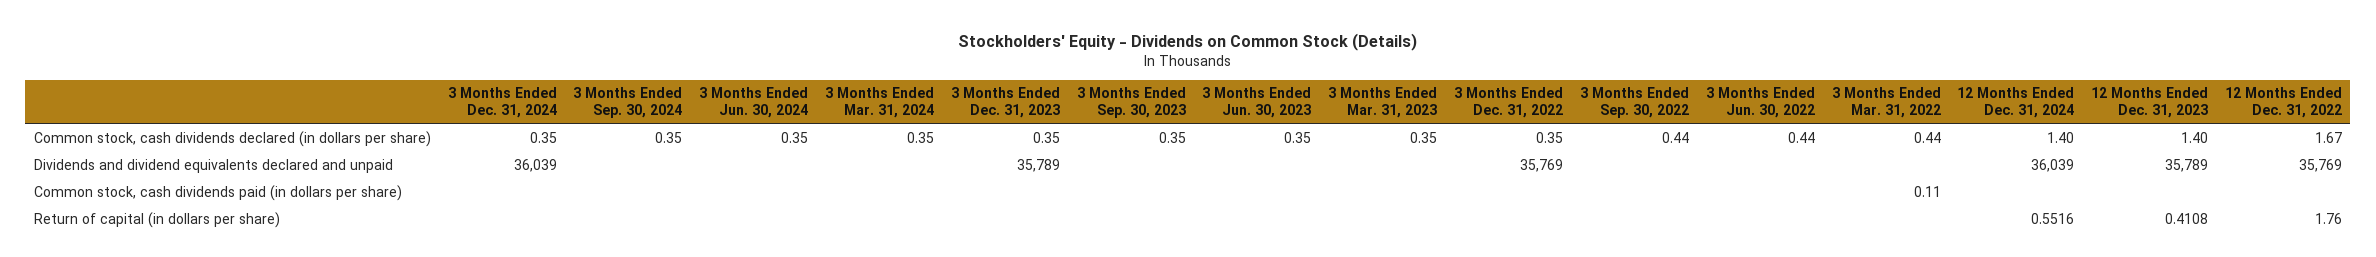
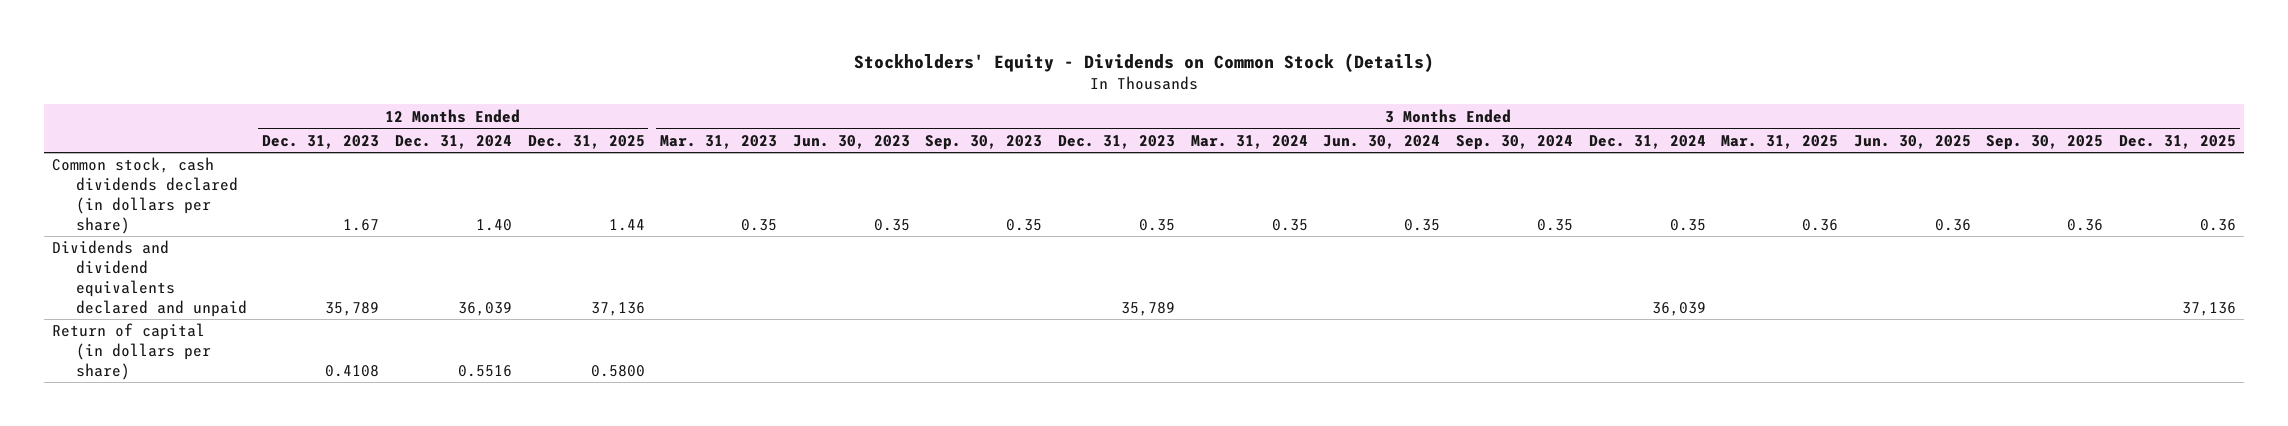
[1454,87,1564,118] 3 Months Ended Dec. 31, 2022 -> none
[1579,87,1689,118] 3 Months Ended Sep. 30, 2022 -> none
[1705,87,1815,118] 3 Months Ended Jun. 30, 2022 -> none
[1831,87,1941,118] 3 Months Ended Mar. 31, 2022 -> none
[2224,87,2342,118] 12 Months Ended Dec. 31, 2022 -> none
none -> [527,134,645,149] Dec. 31, 2025
none -> [1721,134,1839,149] Mar. 31, 2025
none -> [1853,134,1971,149] Jun. 30, 2025
none -> [1986,134,2104,150] Sep. 30, 2025
none -> [2119,134,2237,149] Dec. 31, 2025
[2181,131,2209,143] 1.40 -> [343,218,380,231] 1.67
[33,184,402,201] Common stock, cash dividends paid (in dollars per share) -> none

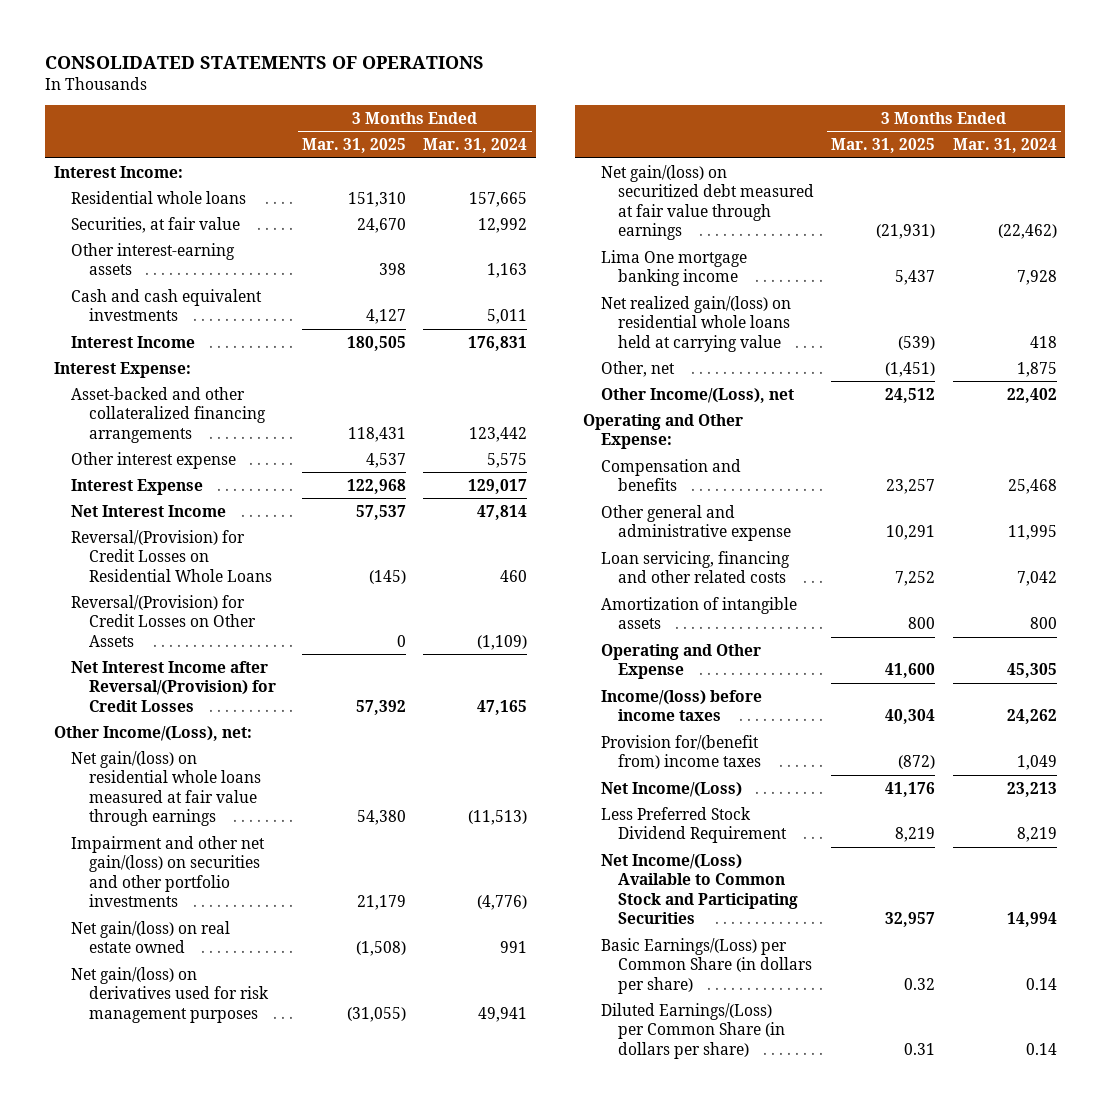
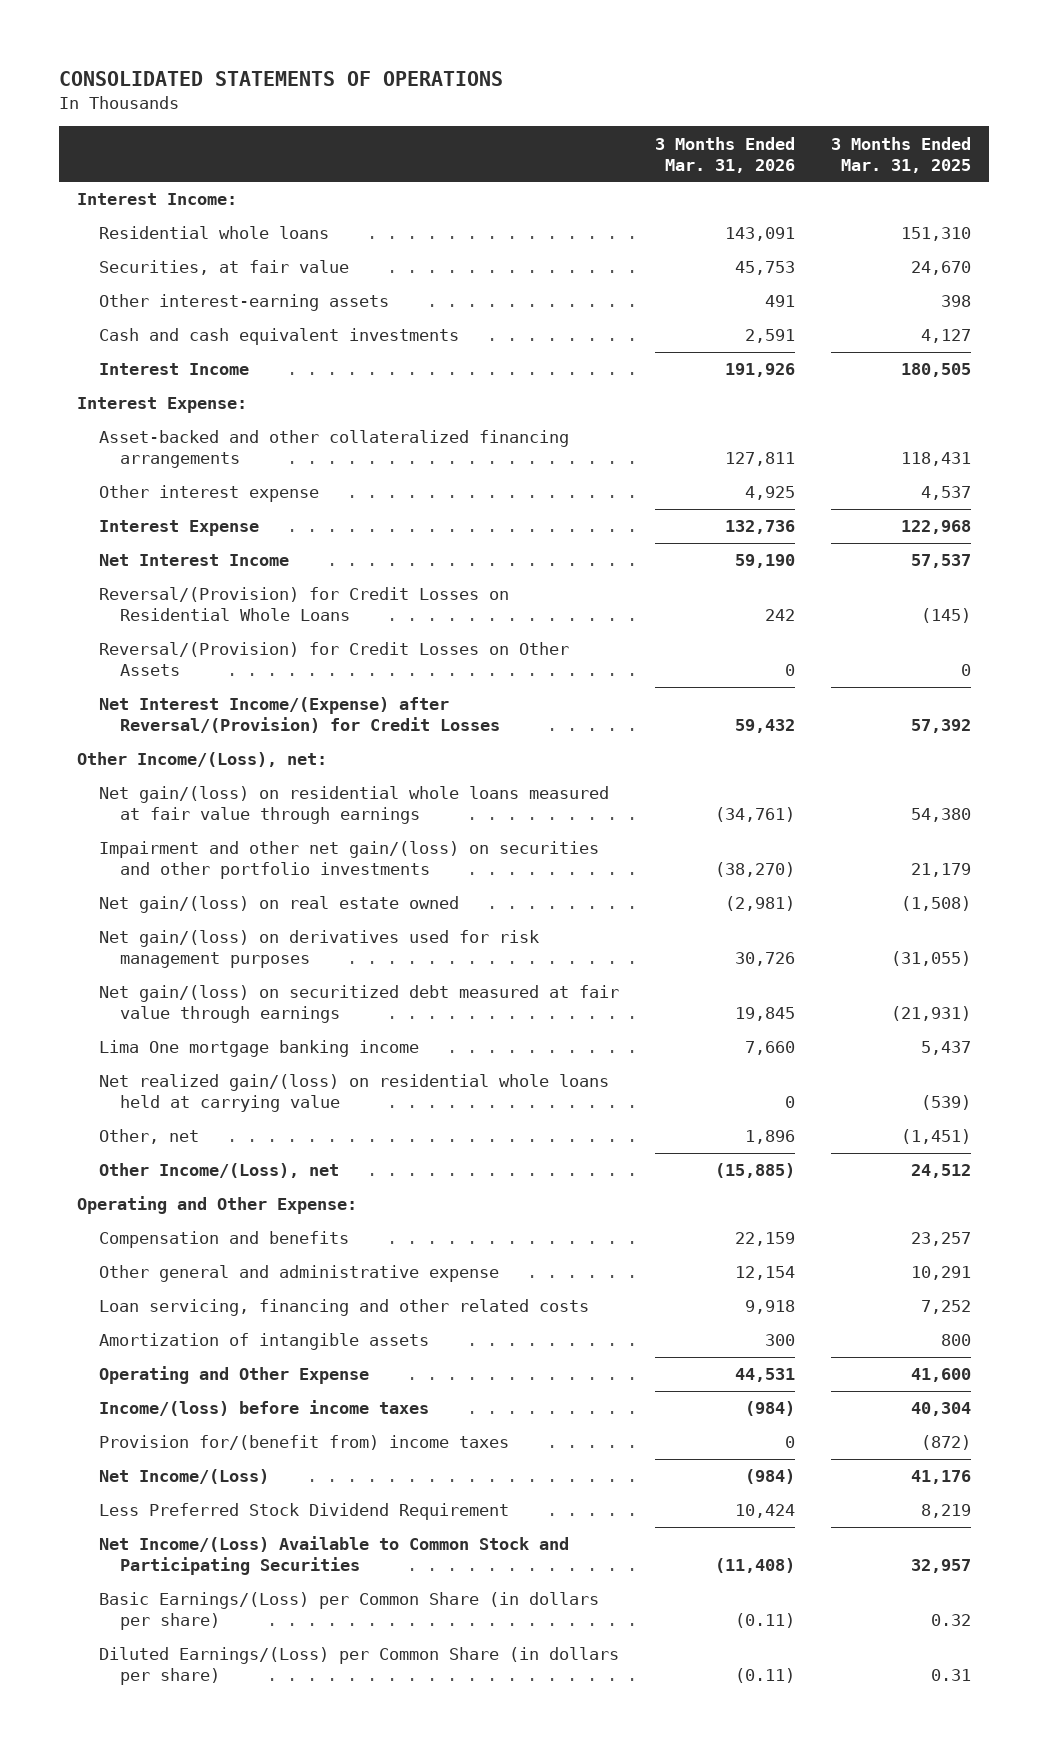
[423,138,528,154] Mar. 31, 2024 -> none
none -> [654,136,795,173] 3 Months Ended Mar. 31, 2026
[71,660,276,712] Net Interest Income after Reversal/(Provision) for Credit Losses -> [98,697,500,734] Net Interest Income/(Expense) after Reversal/(Provision) for Credit Losses

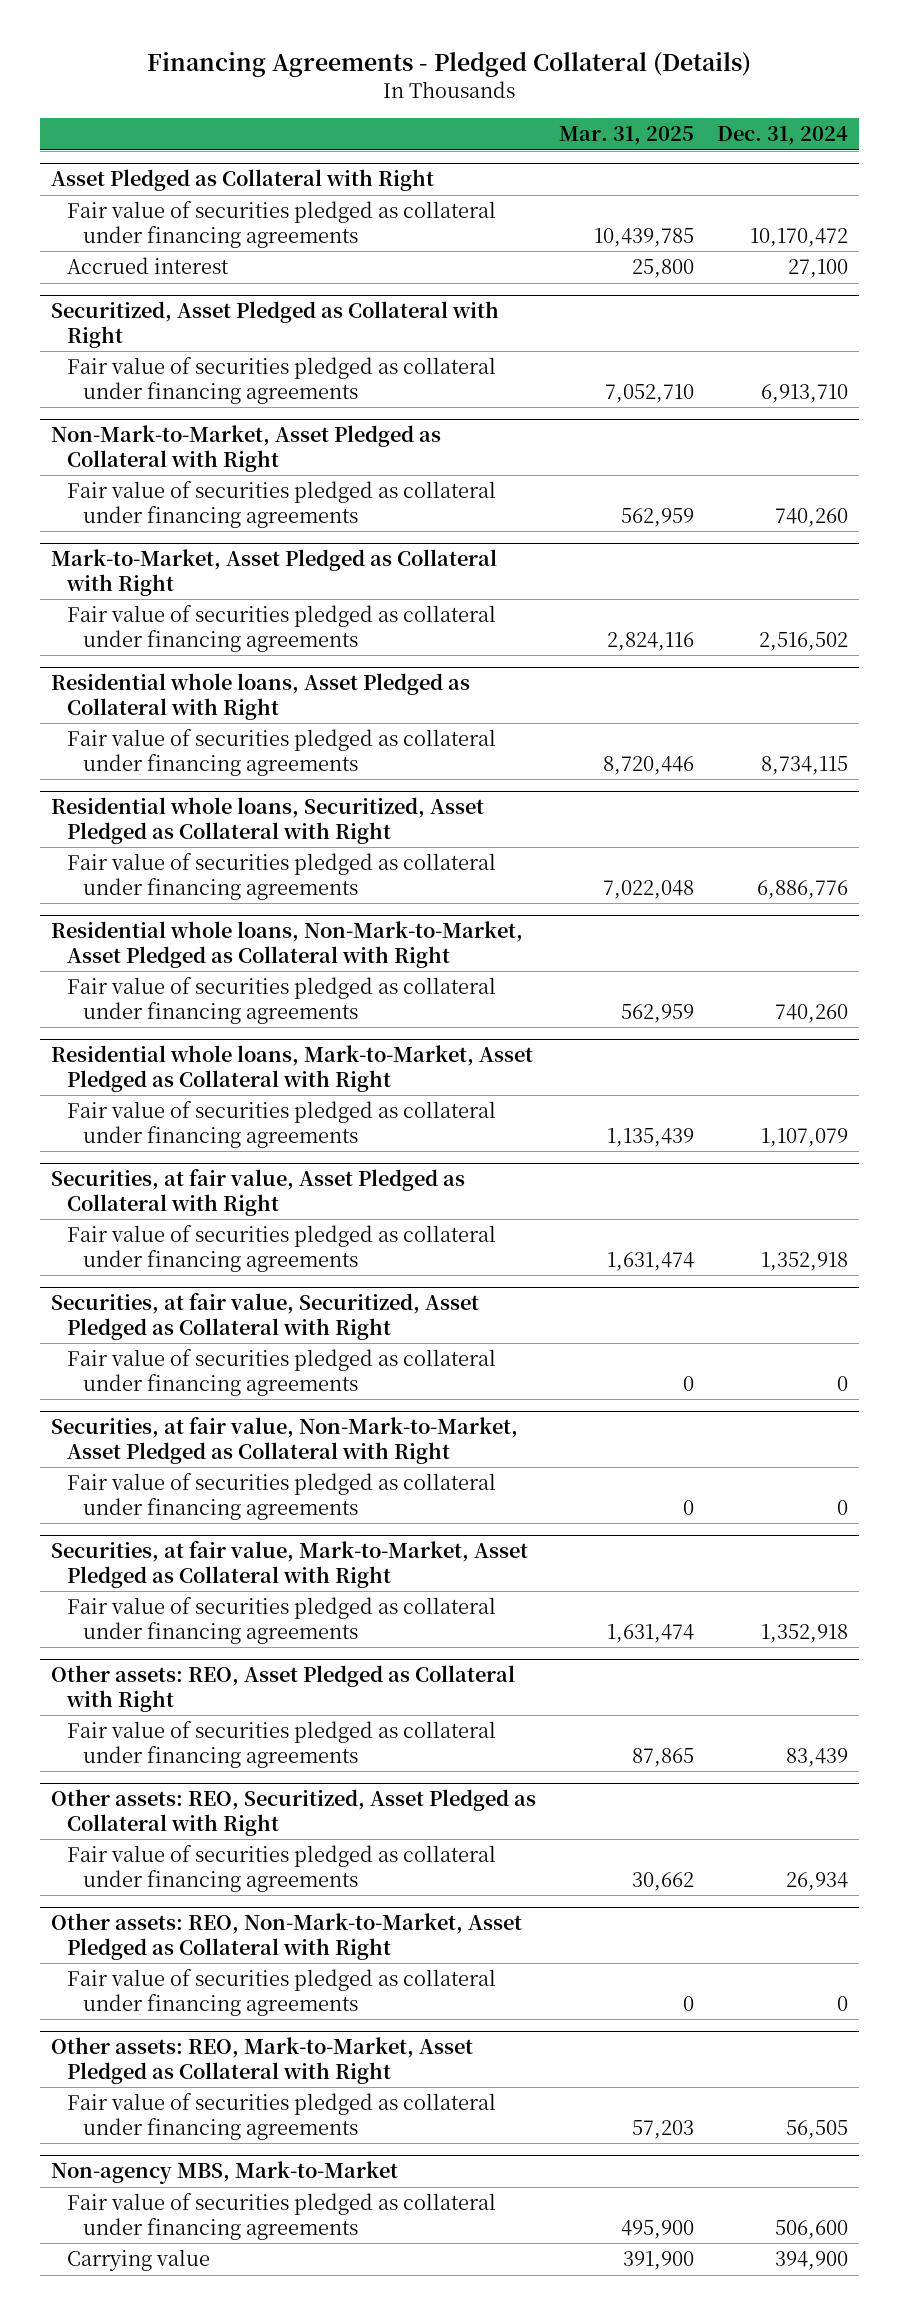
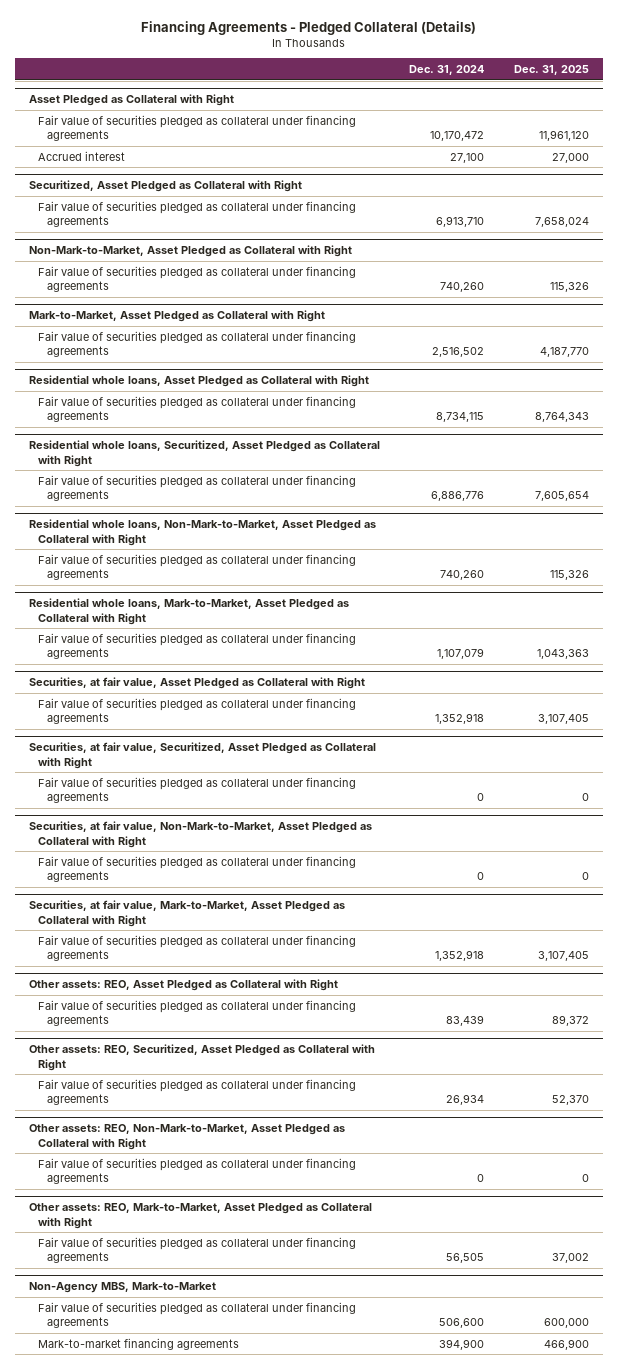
[558,126,694,146] Mar. 31, 2025 -> none
none -> [513,65,589,76] Dec. 31, 2025
[51,2161,399,2185] Non-agency MBS, Mark-to-Market -> [29,1282,217,1294] Non-Agency MBS, Mark-to-Market
[67,2249,211,2272] Carrying value -> [38,1337,240,1350] Mark-to-market financing agreements

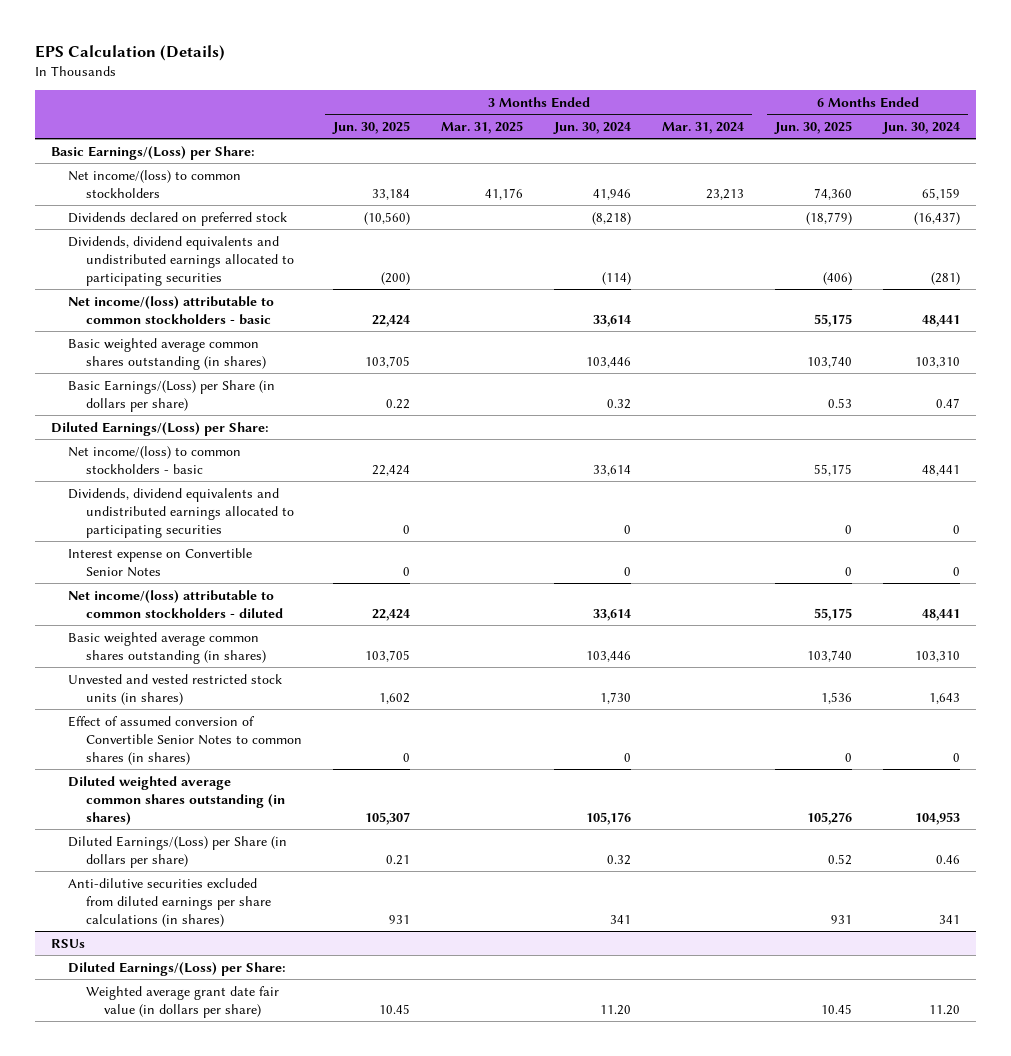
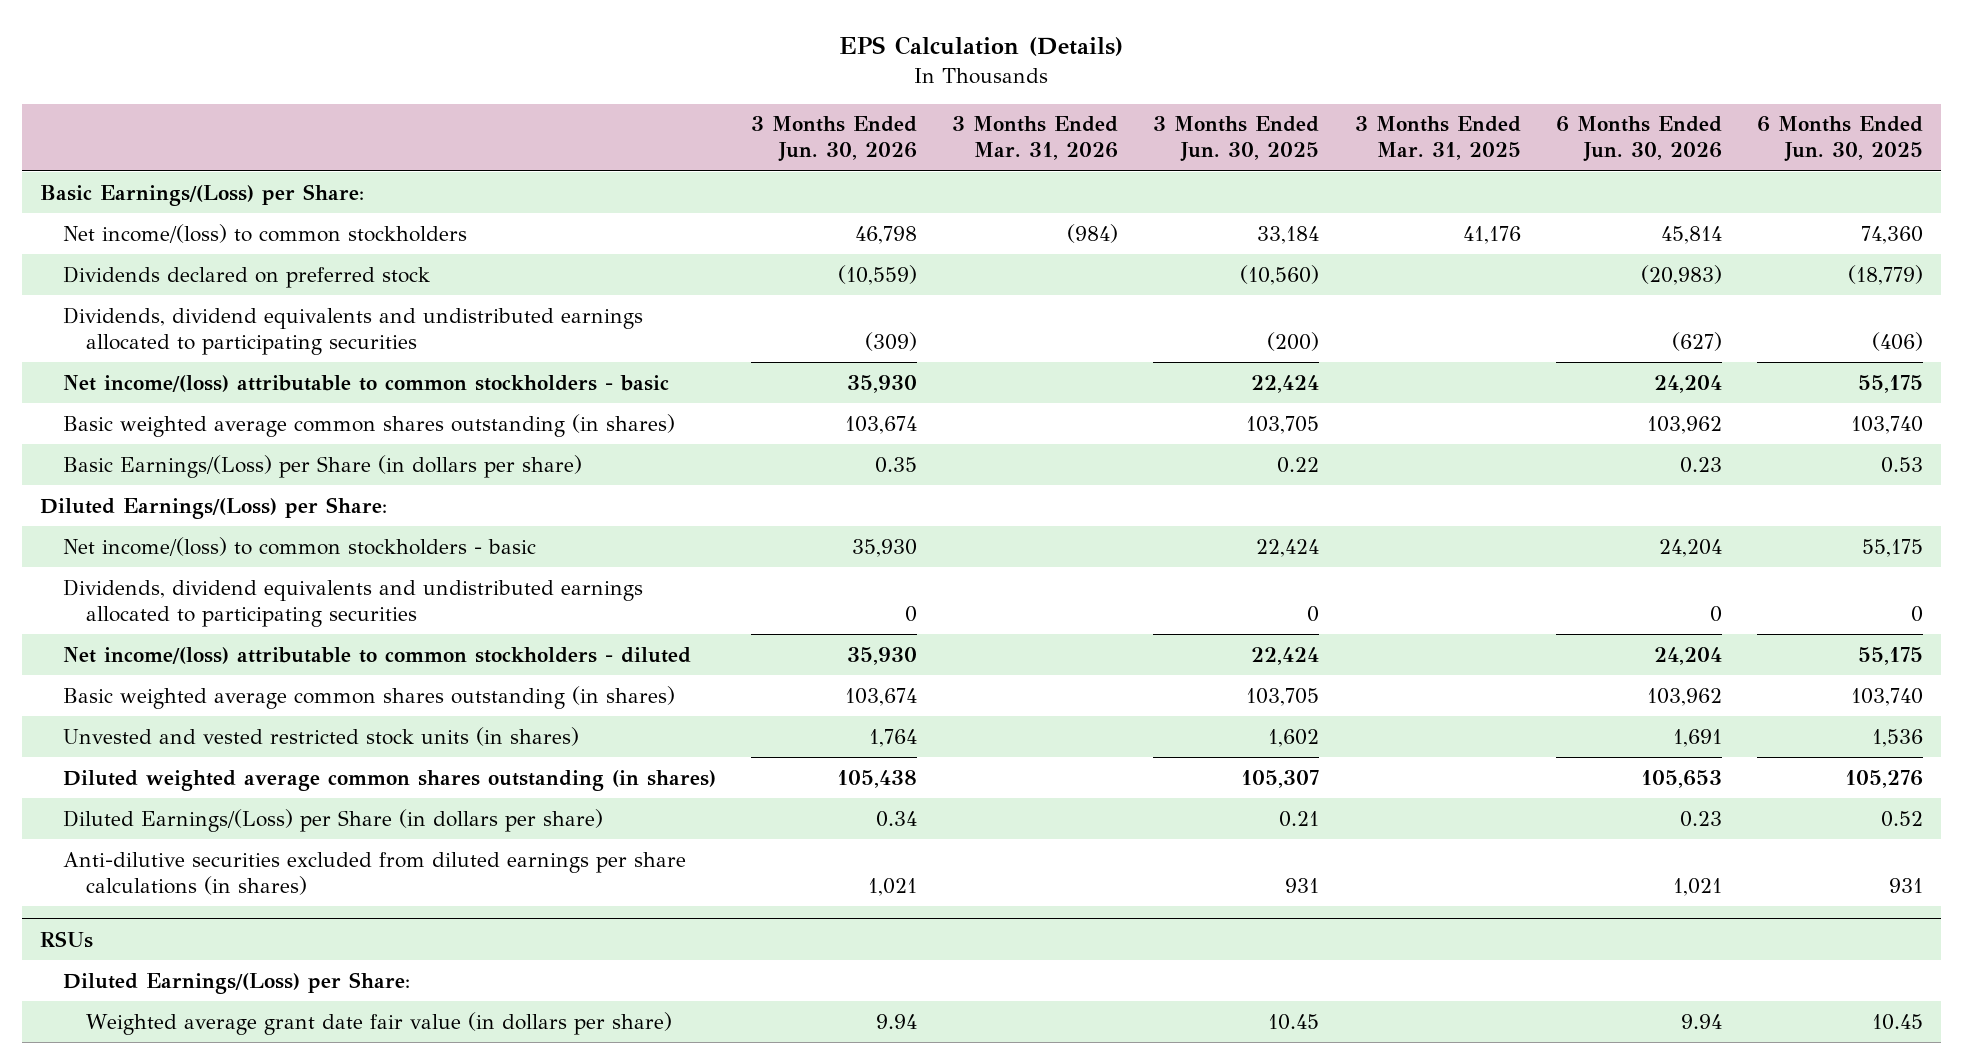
[553,121,632,134] Jun. 30, 2024 -> none
[662,121,745,134] Mar. 31, 2024 -> none
[882,121,961,134] Jun. 30, 2024 -> none
none -> [751,116,918,163] 3 Months Ended Jun. 30, 2026
none -> [952,116,1119,161] 3 Months Ended Mar. 31, 2026
none -> [1555,116,1722,163] 6 Months Ended Jun. 30, 2026
[68,547,253,577] Interest expense on Convertible Senior Notes -> none
[68,715,303,766] Effect of assumed conversion of Convertible Senior Notes to common shares (in shares) -> none

